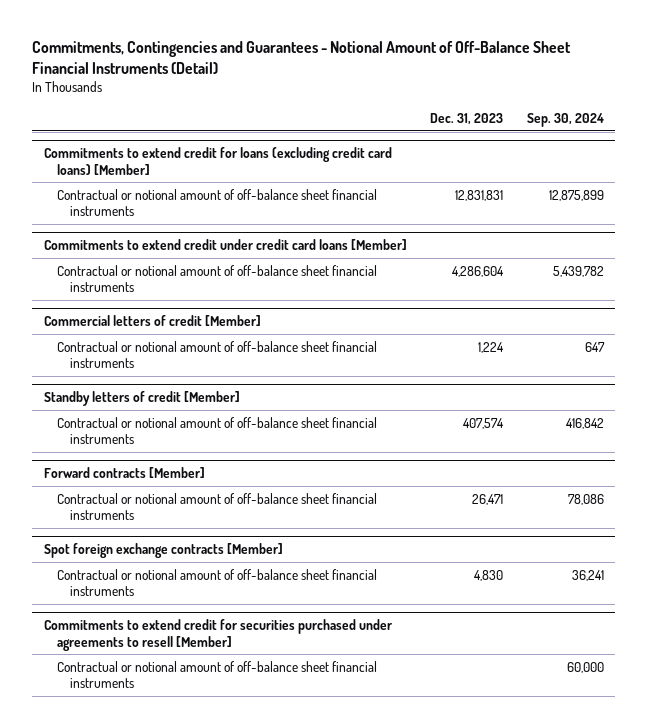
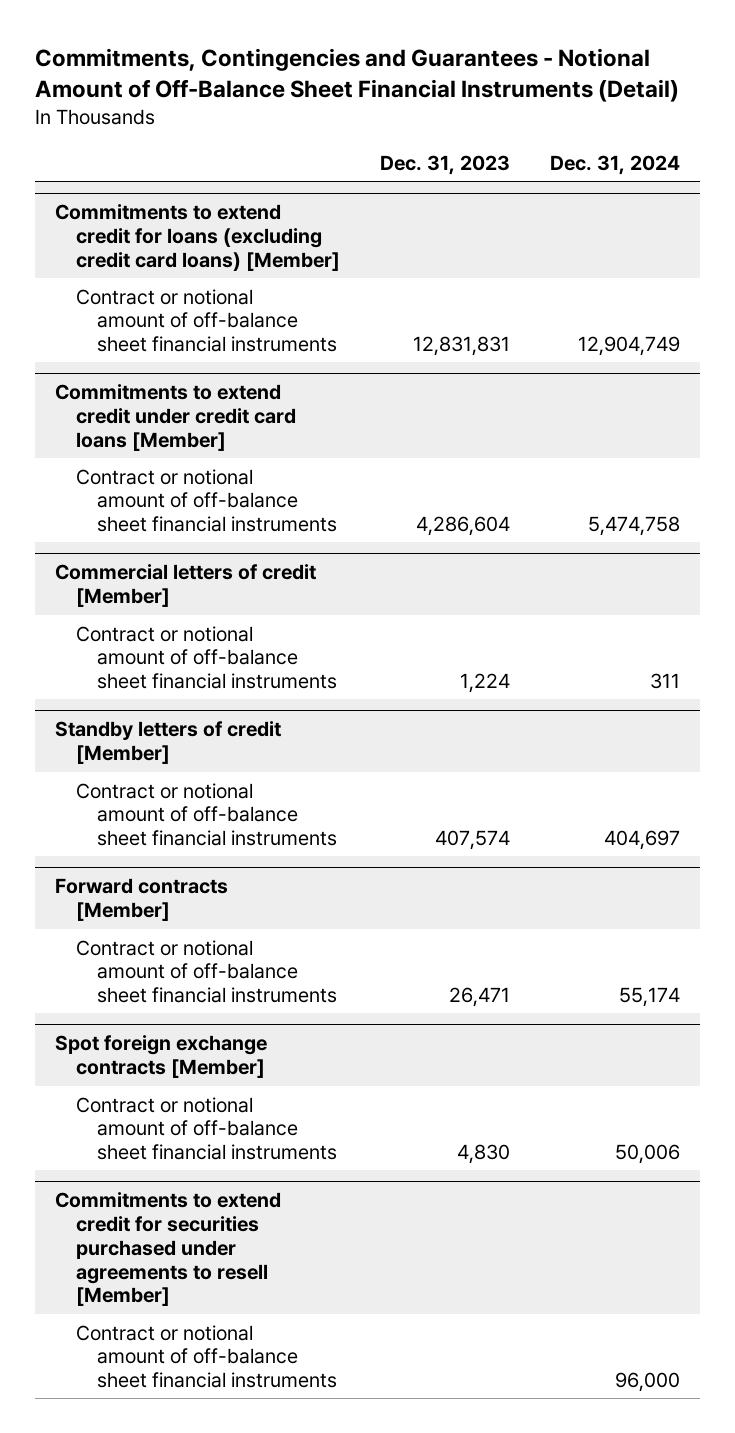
[526,113,604,128] Sep. 30, 2024 -> none
none -> [550,154,681,175] Dec. 31, 2024
[56,188,377,217] Contractual or notional amount of off-balance sheet financial instruments -> [75,288,337,353] Contract or notional amount of off-balance sheet financial instruments
[56,264,377,293] Contractual or notional amount of off-balance sheet financial instruments -> [75,468,337,533] Contract or notional amount of off-balance sheet financial instruments
[56,340,377,369] Contractual or notional amount of off-balance sheet financial instruments -> [75,625,337,690] Contract or notional amount of off-balance sheet financial instruments
[56,416,377,445] Contractual or notional amount of off-balance sheet financial instruments -> [75,782,337,847] Contract or notional amount of off-balance sheet financial instruments
[56,492,377,521] Contractual or notional amount of off-balance sheet financial instruments -> [75,939,337,1004] Contract or notional amount of off-balance sheet financial instruments
[56,568,377,597] Contractual or notional amount of off-balance sheet financial instruments -> [75,1096,337,1161] Contract or notional amount of off-balance sheet financial instruments
[56,660,377,689] Contractual or notional amount of off-balance sheet financial instruments -> [75,1324,337,1389] Contract or notional amount of off-balance sheet financial instruments

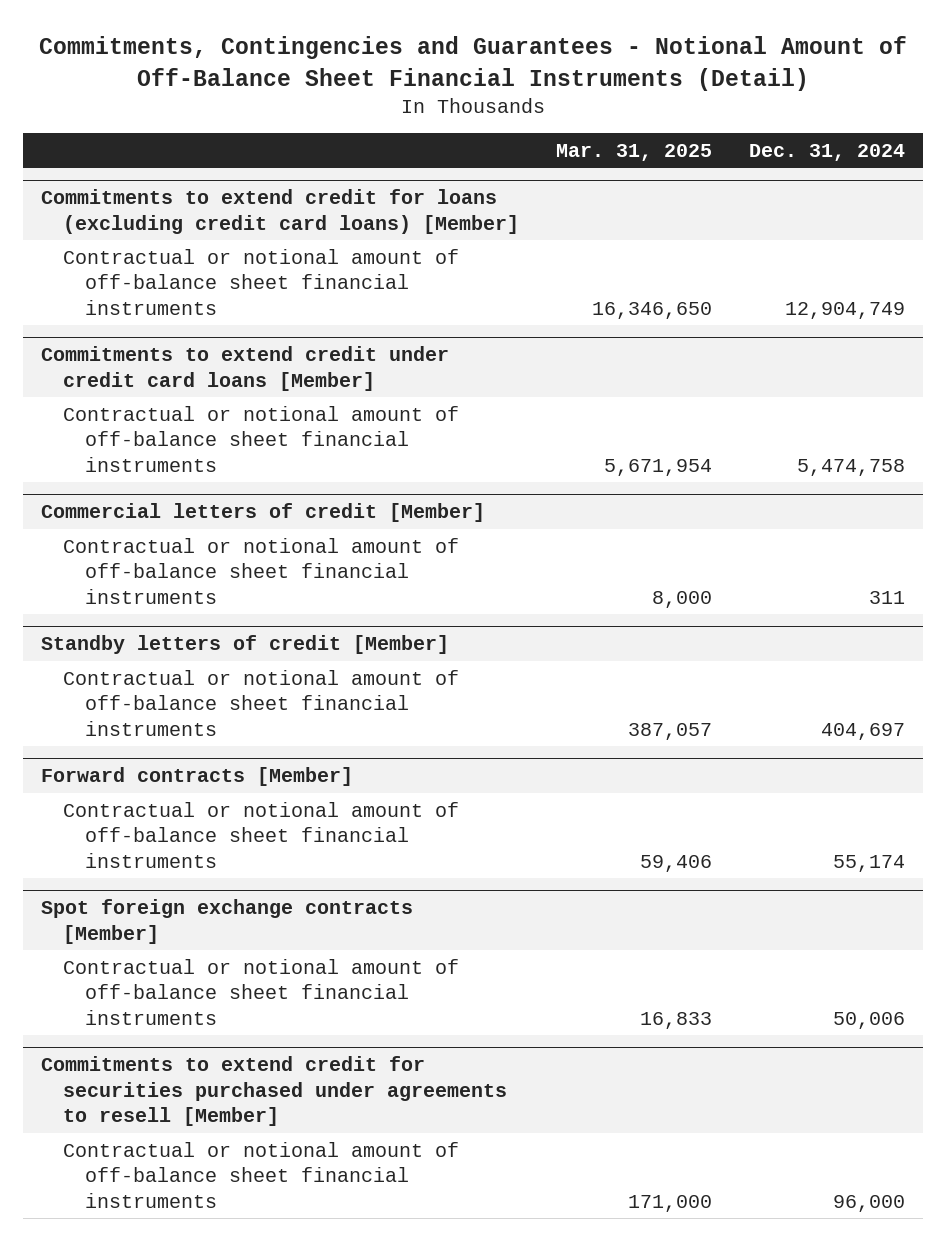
[379,154,510,175] Dec. 31, 2023 -> none
none -> [555,143,712,161] Mar. 31, 2025
[75,288,337,353] Contract or notional amount of off-balance sheet financial instruments -> [63,248,460,315] Contractual or notional amount of off-balance sheet financial instruments
[75,468,337,533] Contract or notional amount of off-balance sheet financial instruments -> [63,405,460,472] Contractual or notional amount of off-balance sheet financial instruments
[75,625,337,690] Contract or notional amount of off-balance sheet financial instruments -> [63,537,460,604] Contractual or notional amount of off-balance sheet financial instruments
[75,782,337,847] Contract or notional amount of off-balance sheet financial instruments -> [63,669,460,736] Contractual or notional amount of off-balance sheet financial instruments
[75,939,337,1004] Contract or notional amount of off-balance sheet financial instruments -> [63,801,460,868] Contractual or notional amount of off-balance sheet financial instruments
[75,1096,337,1161] Contract or notional amount of off-balance sheet financial instruments -> [63,958,460,1025] Contractual or notional amount of off-balance sheet financial instruments
[75,1324,337,1389] Contract or notional amount of off-balance sheet financial instruments -> [63,1141,460,1208] Contractual or notional amount of off-balance sheet financial instruments

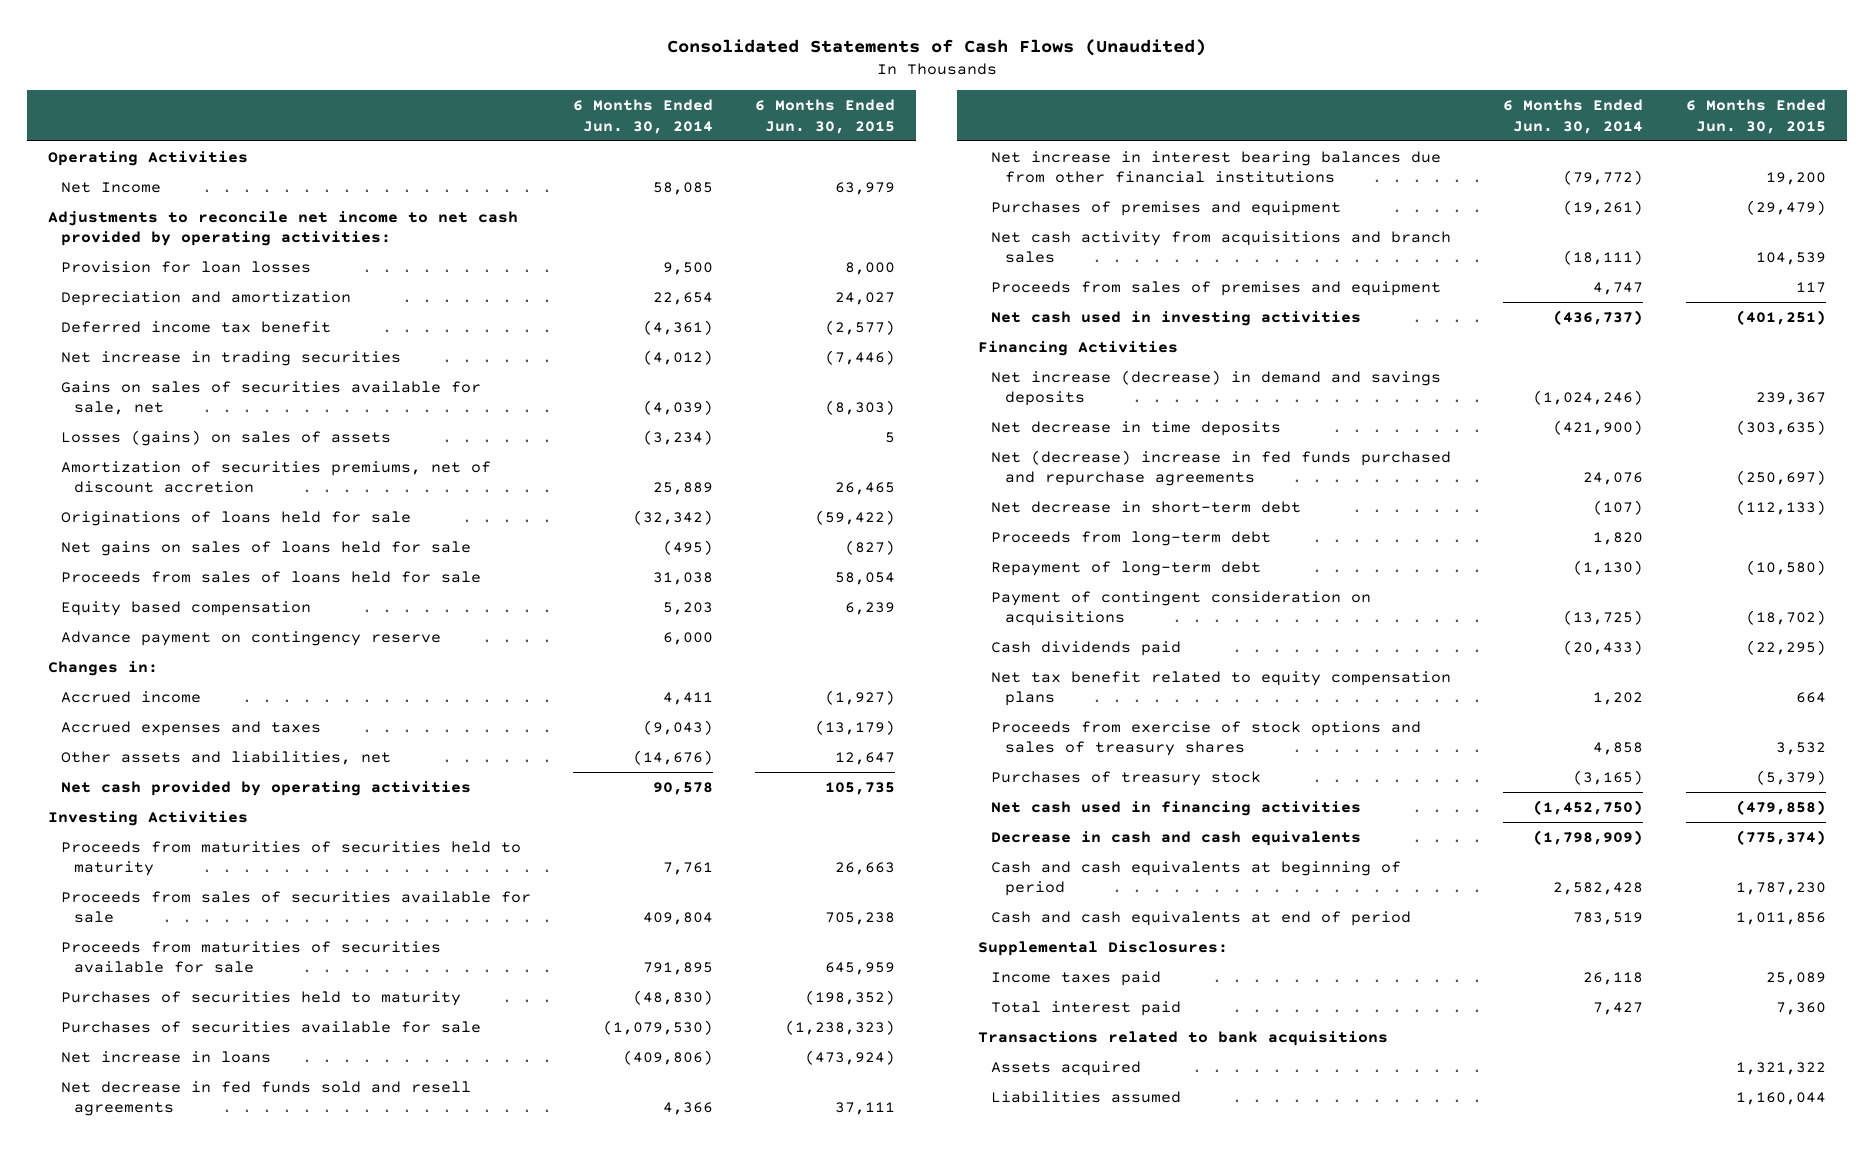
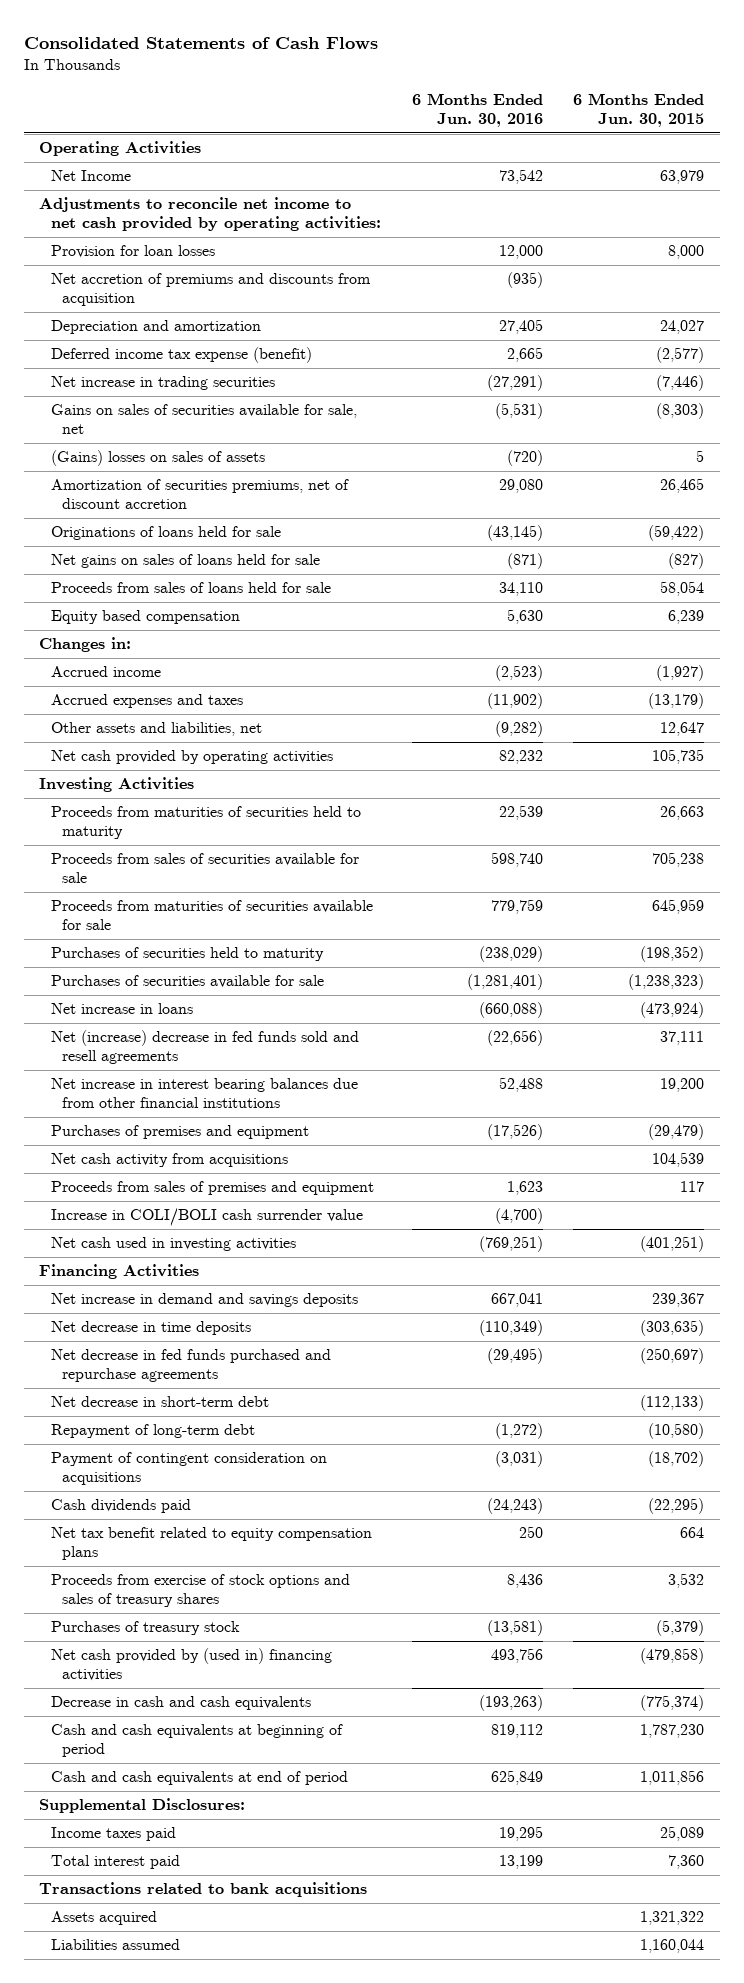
[666,38,1206,56] Consolidated Statements of Cash Flows (Unaudited) -> [23,36,378,49] Consolidated Statements of Cash Flows
[573,99,714,134] 6 Months Ended Jun. 30, 2014 -> none
none -> [411,92,543,128] 6 Months Ended Jun. 30, 2016
none -> [50,273,371,307] Net accretion of premiums and discounts from acquisition
[60,320,331,333] Deferred income tax benefit -> [50,347,312,364] Deferred income tax expense (benefit)
[60,429,391,446] Losses (gains) on sales of assets -> [50,450,265,467] (Gains) losses on sales of assets
[60,630,441,646] Advance payment on contingency reserve -> none
[60,1080,471,1117] Net decrease in fed funds sold and resell agreements -> [50,1030,359,1065] Net (increase) decrease in fed funds sold and resell agreements
[991,230,1452,264] Net cash activity from acquisitions and branch sales -> [50,1153,288,1168] Net cash activity from acquisitions
none -> [50,1208,363,1227] Increase in COLI/BOLI cash surrender value
[991,369,1442,407] Net increase (decrease) in demand and savings deposits -> [50,1293,358,1308] Net increase in demand and savings deposits
[991,449,1452,487] Net (decrease) increase in fed funds purchased and repurchase agreements -> [50,1349,331,1383] Net decrease in fed funds purchased and repurchase agreements
[991,530,1272,546] Proceeds from long-term debt -> none
[991,800,1362,816] Net cash used in financing activities -> [50,1648,332,1682] Net cash provided by (used in) financing activities

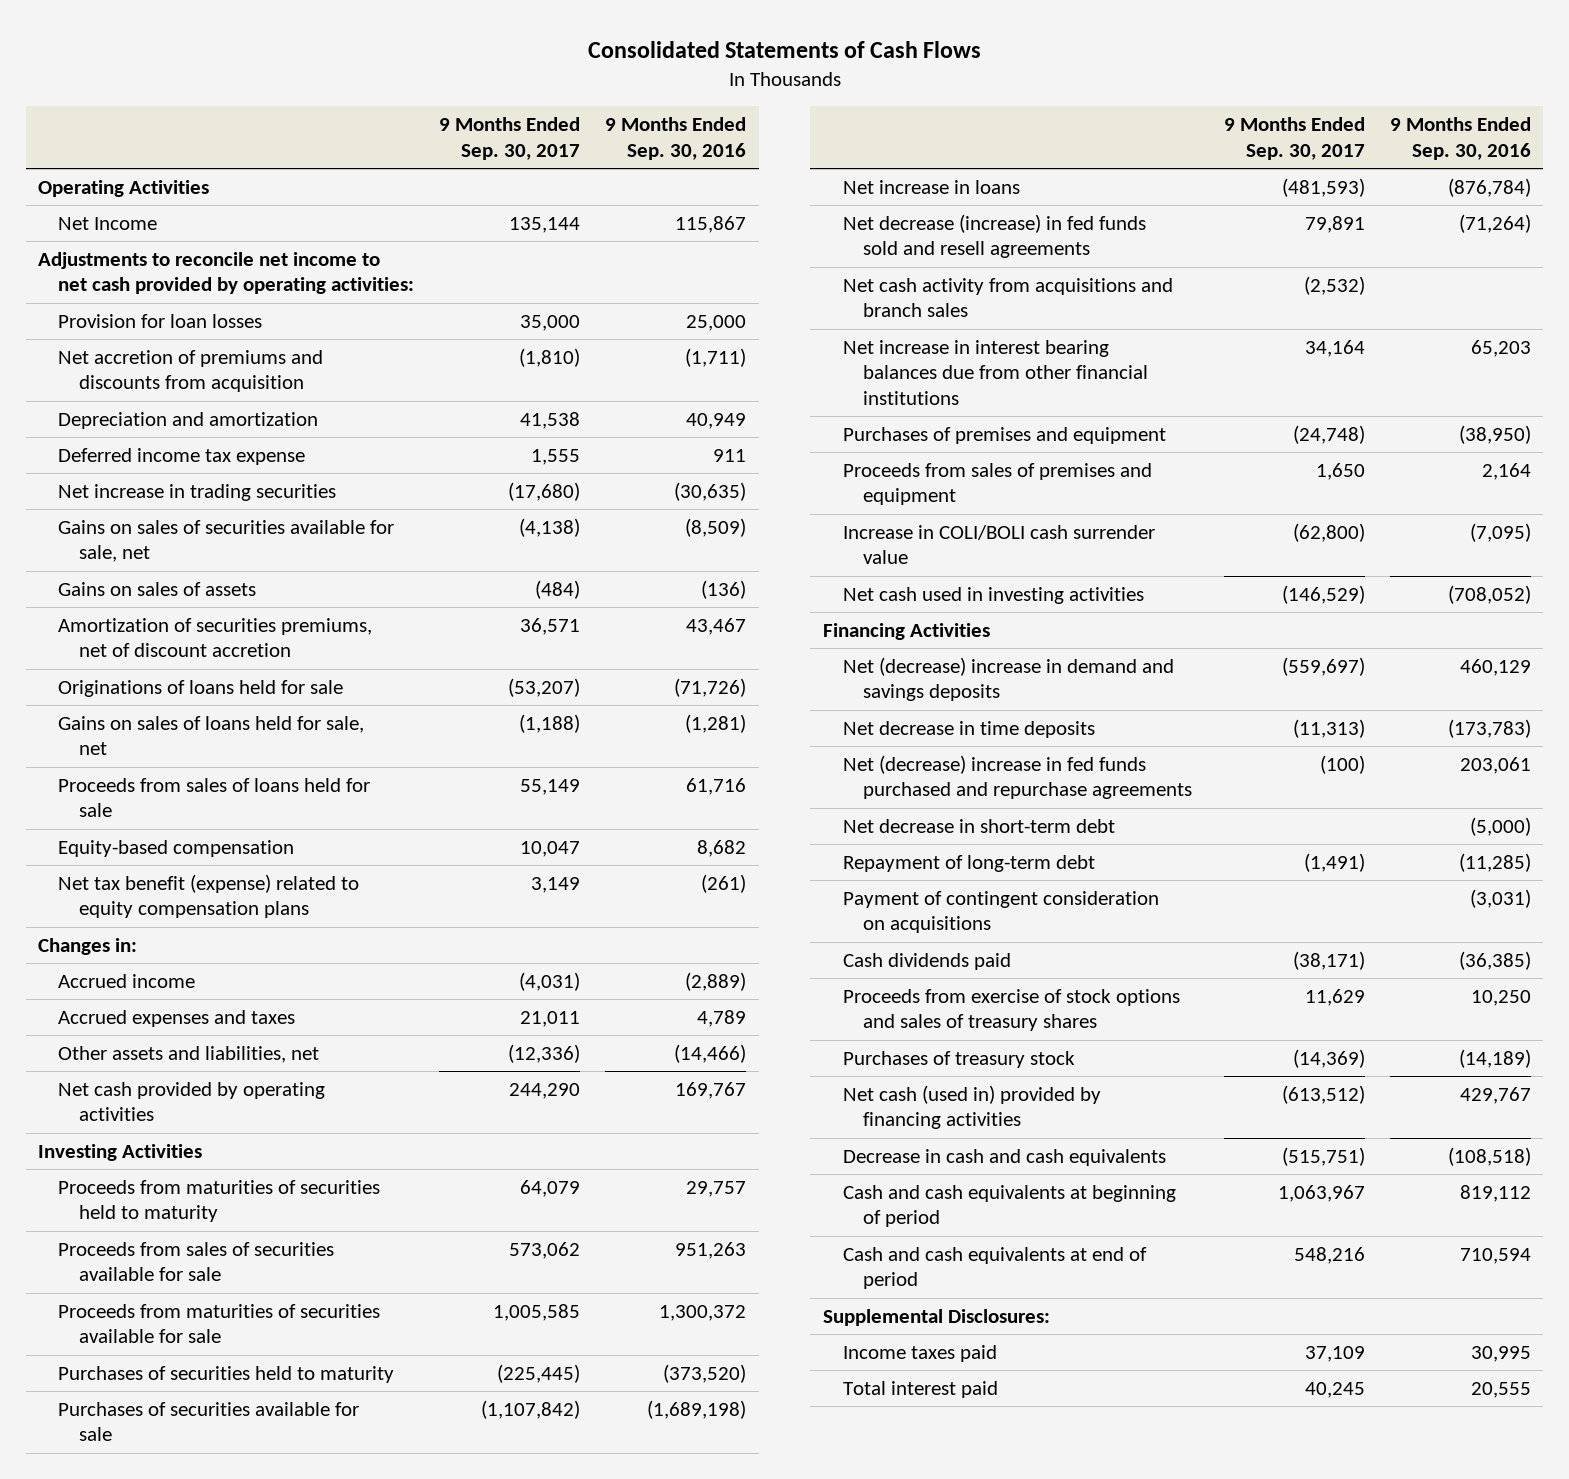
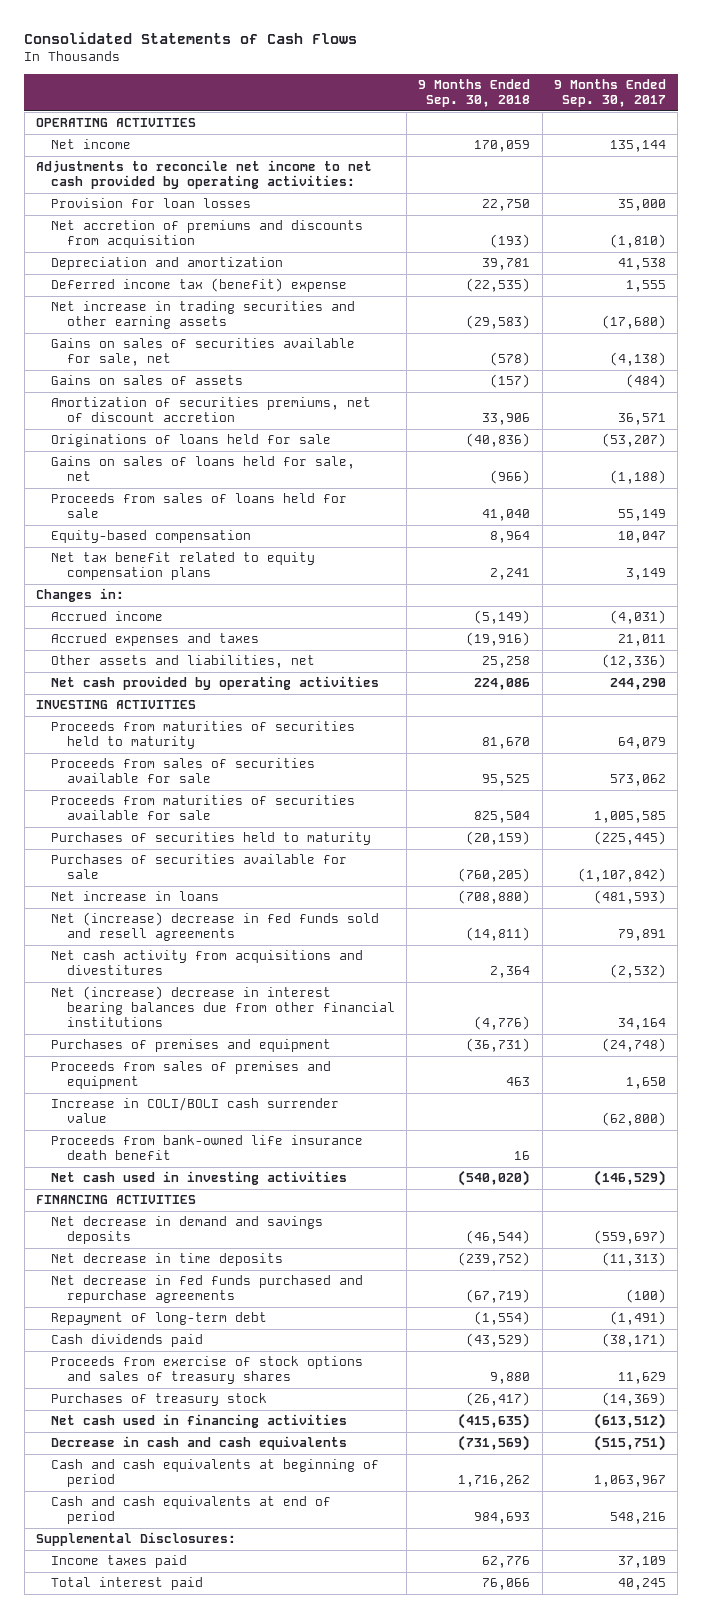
[605,117,747,160] 9 Months Ended Sep. 30, 2016 -> none
none -> [418,79,531,108] 9 Months Ended Sep. 30, 2018
[38,179,210,197] Operating Activities -> [36,118,197,128] OPERATING ACTIVITIES
[58,216,158,230] Net Income -> [51,139,132,150] Net income
[58,447,306,465] Deferred income tax expense -> [51,278,348,293] Deferred income tax (benefit) expense
[58,483,337,501] Net increase in trading securities -> [51,301,356,330] Net increase in trading securities and other earning assets
[58,873,360,919] Net tax benefit (expense) related to equity compensation plans -> [51,552,316,581] Net tax benefit related to equity compensation plans
[38,1143,203,1161] Investing Activities -> [36,700,197,710] INVESTING ACTIVITIES
[843,213,1147,259] Net decrease (increase) in fed funds sold and resell agreements -> [51,912,380,942] Net (increase) decrease in fed funds sold and resell agreements
[843,277,1174,318] Net cash activity from acquisitions and branch sales -> [51,950,364,976] Net cash activity from acquisitions and divestitures
[843,339,1149,405] Net increase in interest bearing balances due from other financial institutions -> [51,986,395,1028] Net (increase) decrease in interest bearing balances due from other financial institutions
none -> [51,1135,364,1161] Proceeds from bank-owned life insurance death benefit
[822,622,990,640] Financing Activities -> [36,1195,197,1205] FINANCING ACTIVITIES
[843,656,1175,702] Net (decrease) increase in demand and savings deposits -> [51,1216,324,1245] Net decrease in demand and savings deposits
[843,818,1116,833] Net decrease in short-term debt -> none
[843,754,1193,800] Net (decrease) increase in fed funds purchased and repurchase agreements -> [51,1275,364,1304] Net decrease in fed funds purchased and repurchase agreements
[843,890,1160,934] Payment of contingent consideration on acquisitions -> none
[843,1084,1102,1130] Net cash (used in) provided by financing activities -> [51,1414,348,1429] Net cash used in financing activities

